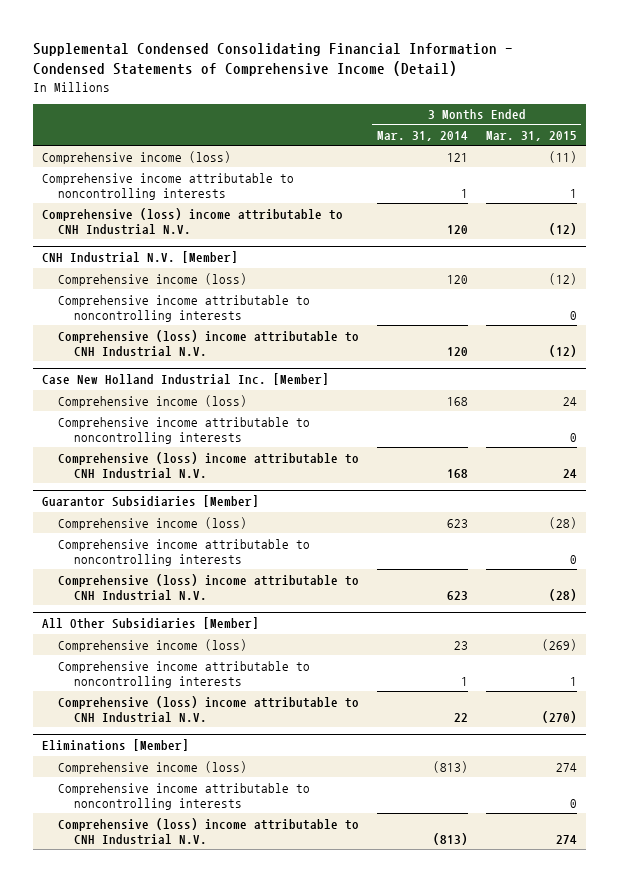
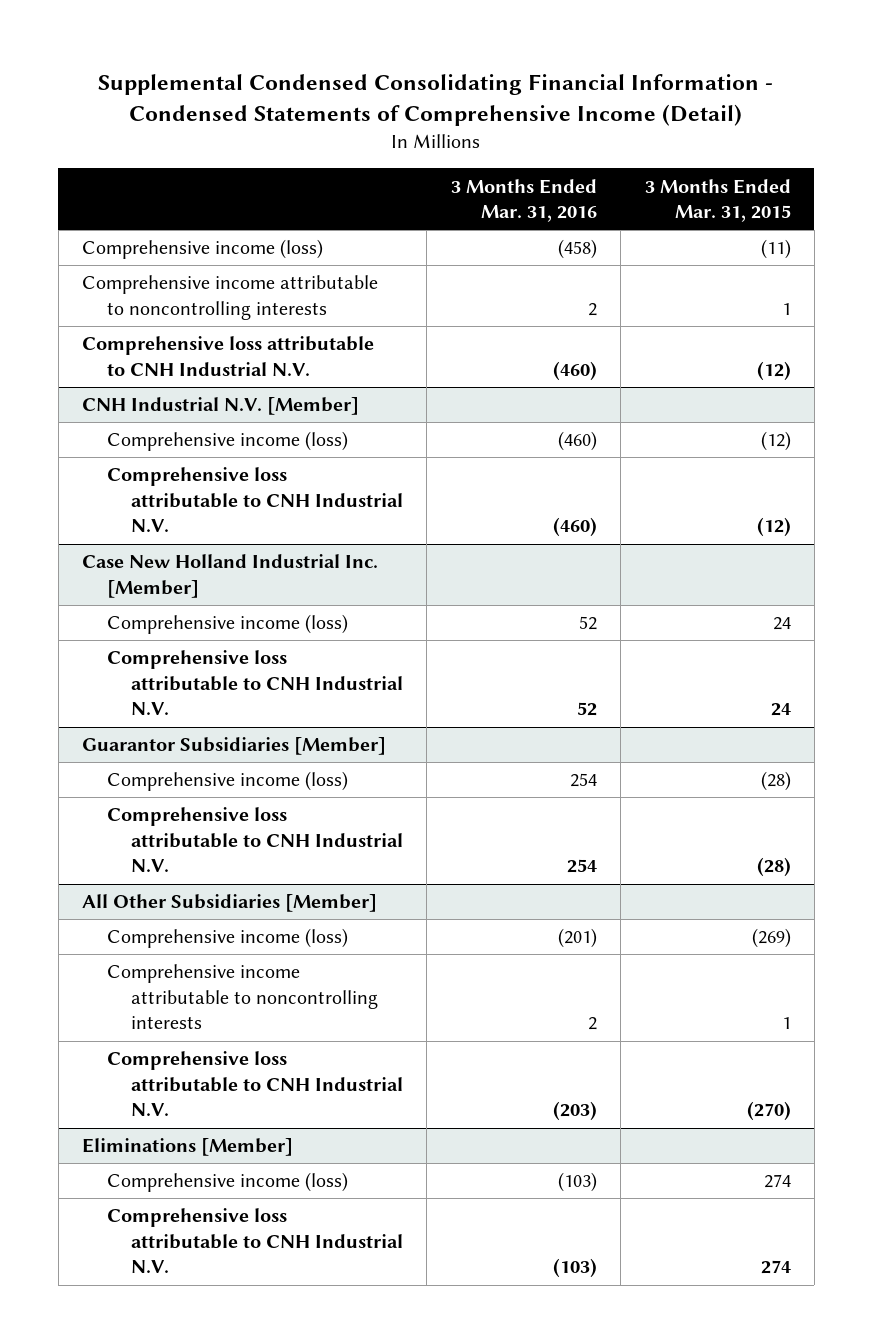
[376,130,468,141] Mar. 31, 2014 -> none
none -> [450,178,597,223] 3 Months Ended Mar. 31, 2016
[41,207,343,236] Comprehensive (loss) income attributable to CNH Industrial N.V. -> [82,336,375,376] Comprehensive loss attributable to CNH Industrial N.V.
[58,294,311,323] Comprehensive income attributable to noncontrolling interests -> none
[58,329,360,358] Comprehensive (loss) income attributable to CNH Industrial N.V. -> [106,467,404,533] Comprehensive loss attributable to CNH Industrial N.V.
[58,416,311,445] Comprehensive income attributable to noncontrolling interests -> none
[58,451,360,480] Comprehensive (loss) income attributable to CNH Industrial N.V. -> [106,650,404,716] Comprehensive loss attributable to CNH Industrial N.V.
[58,538,311,567] Comprehensive income attributable to noncontrolling interests -> none
[58,573,360,602] Comprehensive (loss) income attributable to CNH Industrial N.V. -> [106,807,404,873] Comprehensive loss attributable to CNH Industrial N.V.
[58,695,360,724] Comprehensive (loss) income attributable to CNH Industrial N.V. -> [106,1051,404,1117] Comprehensive loss attributable to CNH Industrial N.V.
[58,782,311,811] Comprehensive income attributable to noncontrolling interests -> none
[58,817,360,846] Comprehensive (loss) income attributable to CNH Industrial N.V. -> [106,1208,404,1274] Comprehensive loss attributable to CNH Industrial N.V.

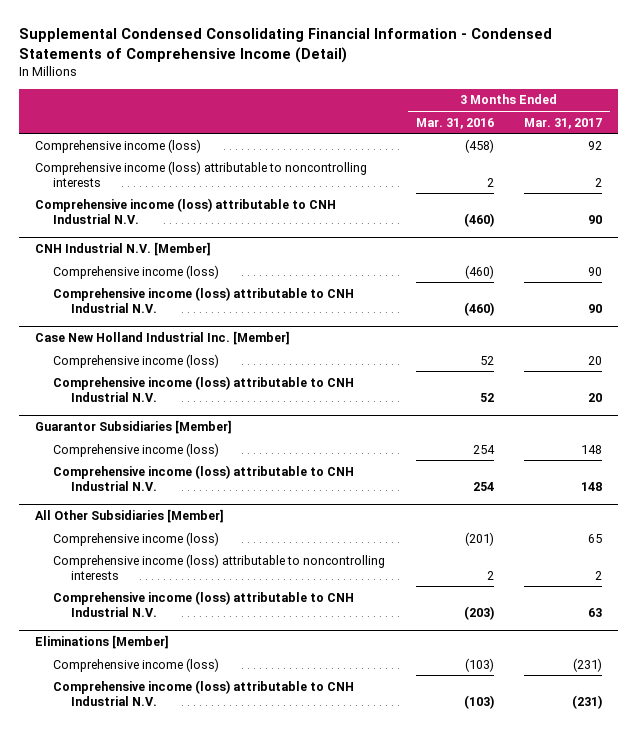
[644,178,791,223] 3 Months Ended Mar. 31, 2015 -> none
none -> [524,117,603,129] Mar. 31, 2017
[82,275,379,320] Comprehensive income attributable to noncontrolling interests -> [34,160,367,187] Comprehensive income (loss) attributable to noncontrolling interests
[82,336,375,376] Comprehensive loss attributable to CNH Industrial N.V. -> [34,197,336,224] Comprehensive income (loss) attributable to CNH Industrial N.V.
[106,467,404,533] Comprehensive loss attributable to CNH Industrial N.V. -> [52,286,354,313] Comprehensive income (loss) attributable to CNH Industrial N.V.
[106,650,404,716] Comprehensive loss attributable to CNH Industrial N.V. -> [52,375,354,402] Comprehensive income (loss) attributable to CNH Industrial N.V.
[106,807,404,873] Comprehensive loss attributable to CNH Industrial N.V. -> [52,464,354,491] Comprehensive income (loss) attributable to CNH Industrial N.V.
[106,964,379,1030] Comprehensive income attributable to noncontrolling interests -> [52,553,385,580] Comprehensive income (loss) attributable to noncontrolling interests
[106,1051,404,1117] Comprehensive loss attributable to CNH Industrial N.V. -> [52,590,354,617] Comprehensive income (loss) attributable to CNH Industrial N.V.
[106,1208,404,1274] Comprehensive loss attributable to CNH Industrial N.V. -> [52,679,354,706] Comprehensive income (loss) attributable to CNH Industrial N.V.

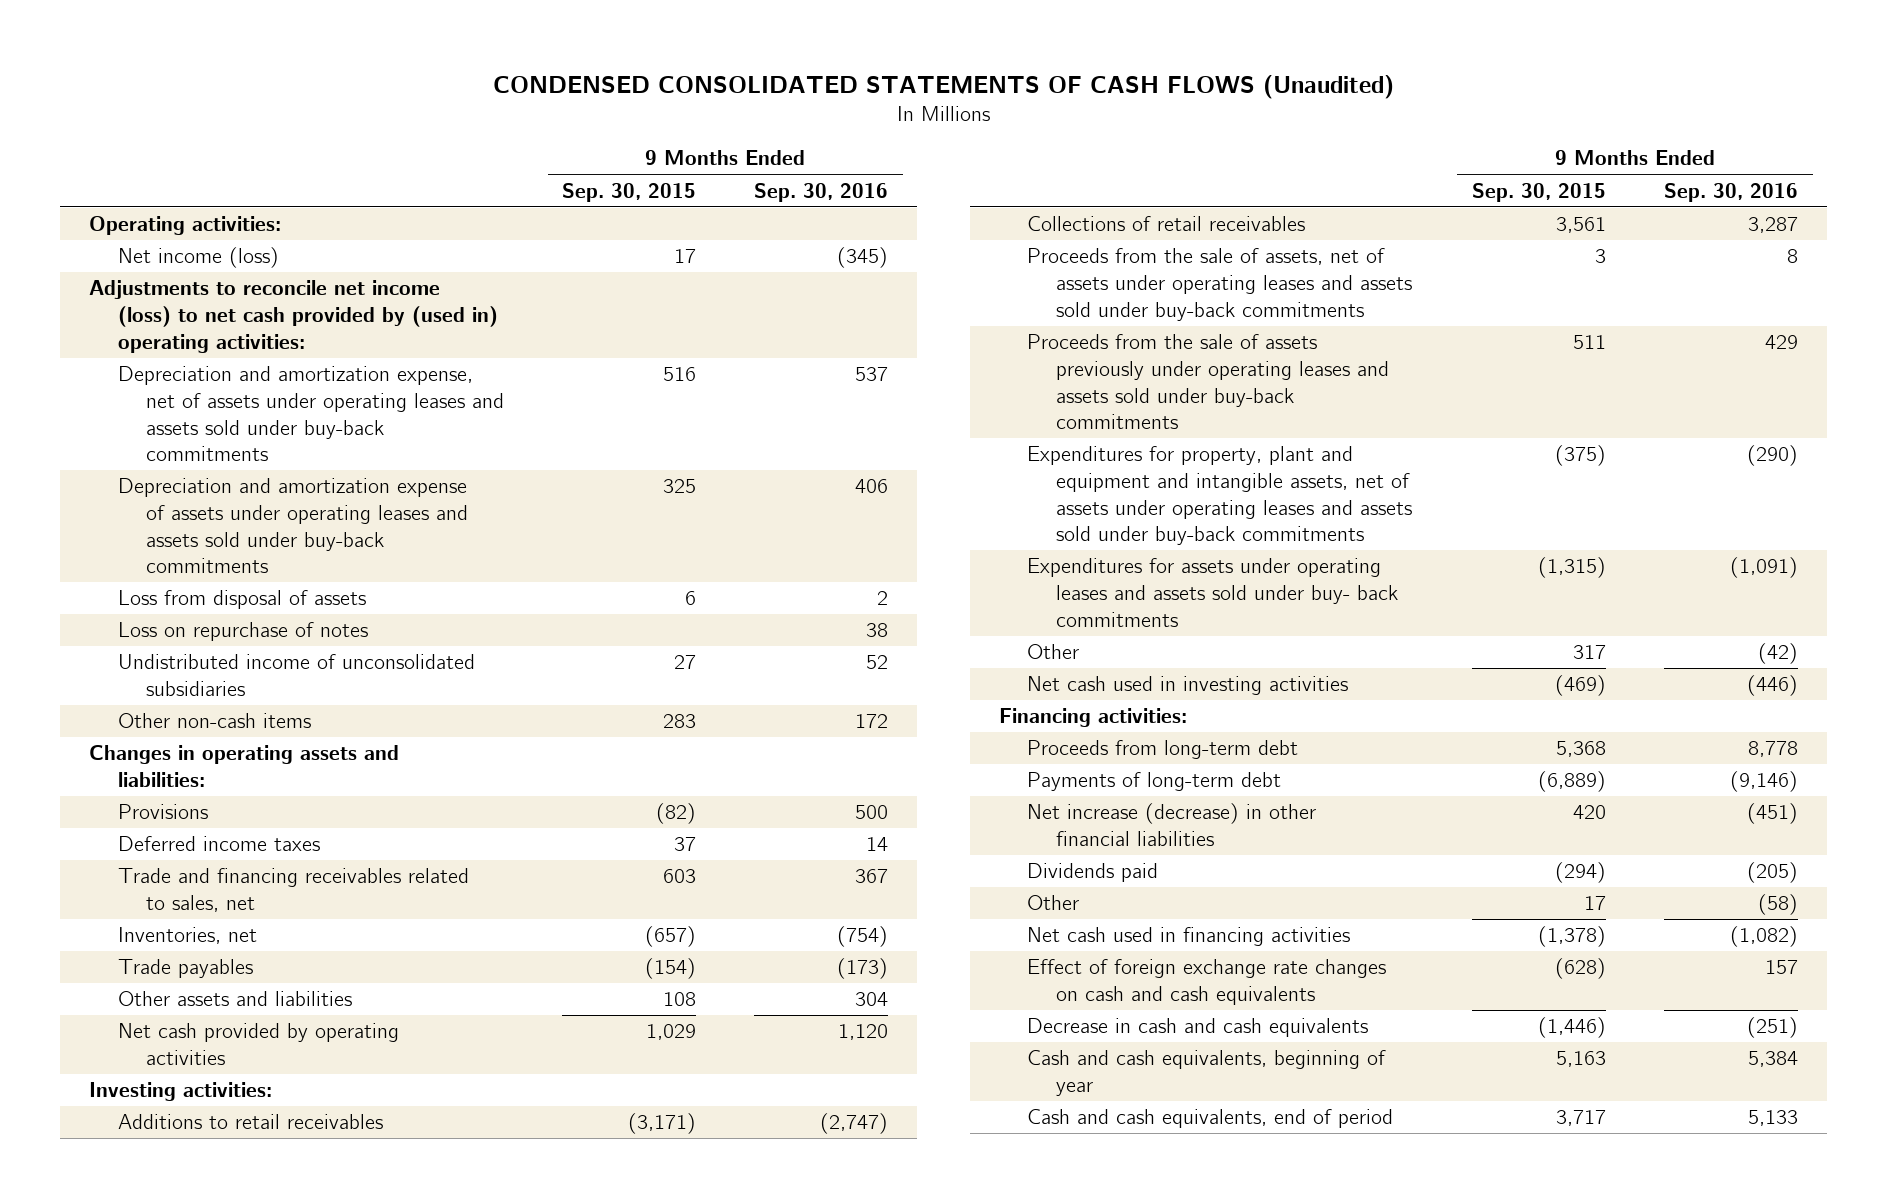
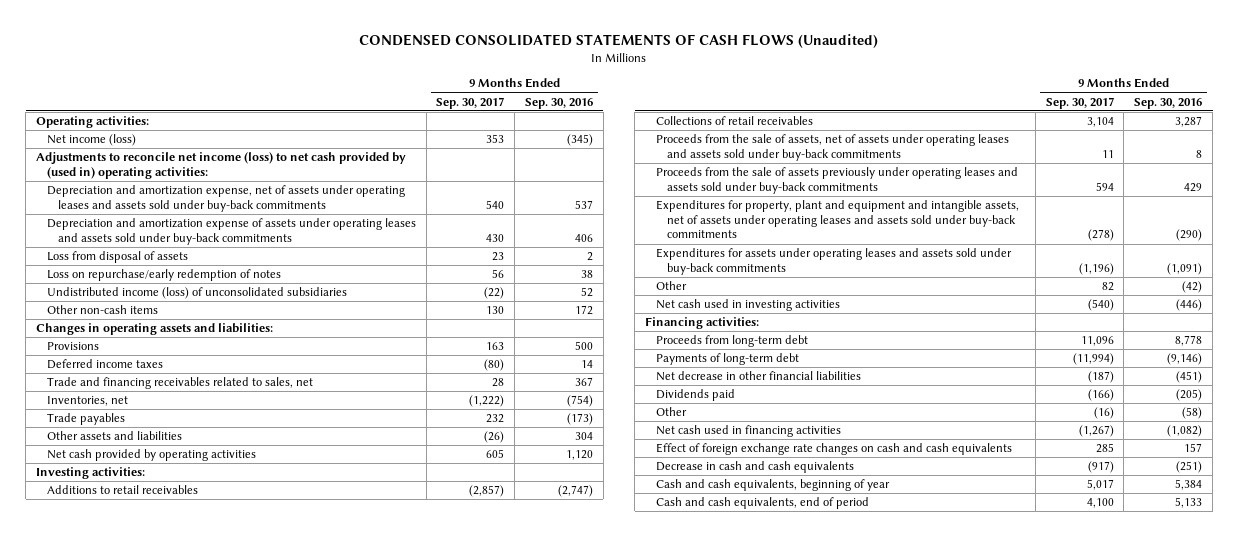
[562,182,697,202] Sep. 30, 2015 -> none
none -> [436,96,505,109] Sep. 30, 2017
[117,622,368,642] Loss on repurchase of notes -> [46,269,281,282] Loss on repurchase/early redemption of notes
[117,654,475,697] Undistributed income of unconsolidated subsidiaries -> [46,287,347,300] Undistributed income (loss) of unconsolidated subsidiaries
[1027,558,1398,627] Expenditures for assets under operating leases and assets sold under buy- back commitments -> [655,248,1012,275] Expenditures for assets under operating leases and assets sold under buy-back commitments
[1027,803,1317,847] Net increase (decrease) in other financial liabilities -> [655,371,861,382] Net decrease in other financial liabilities

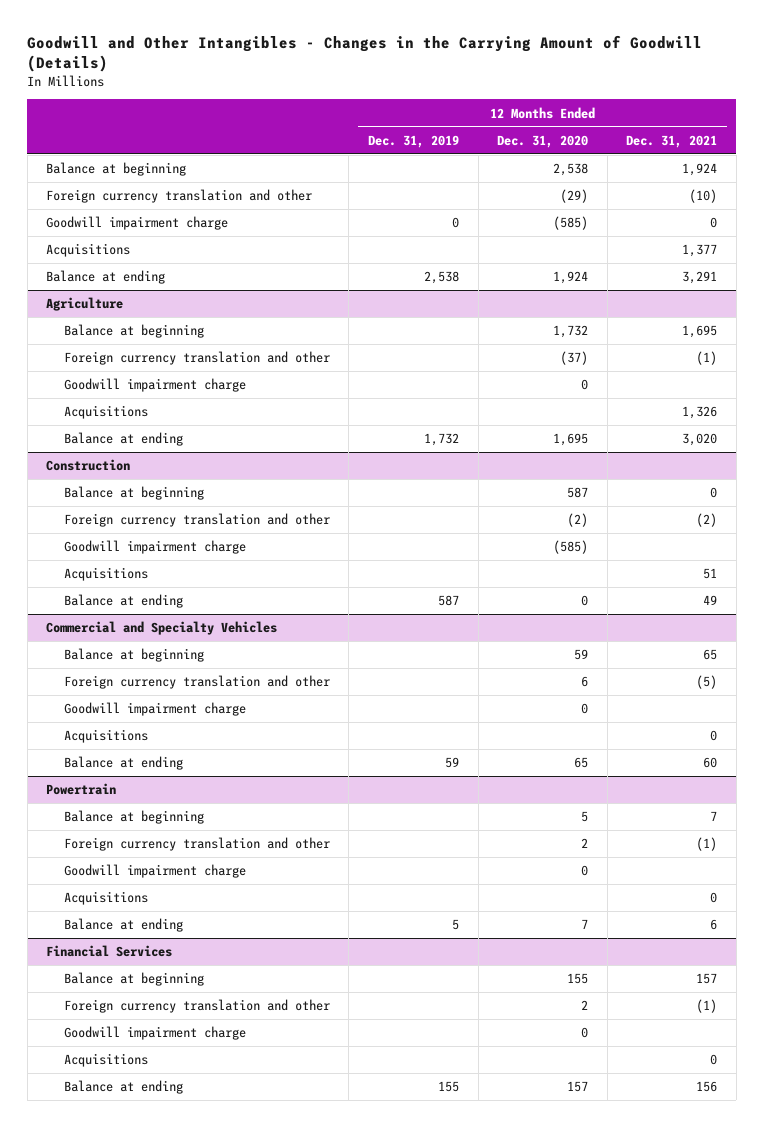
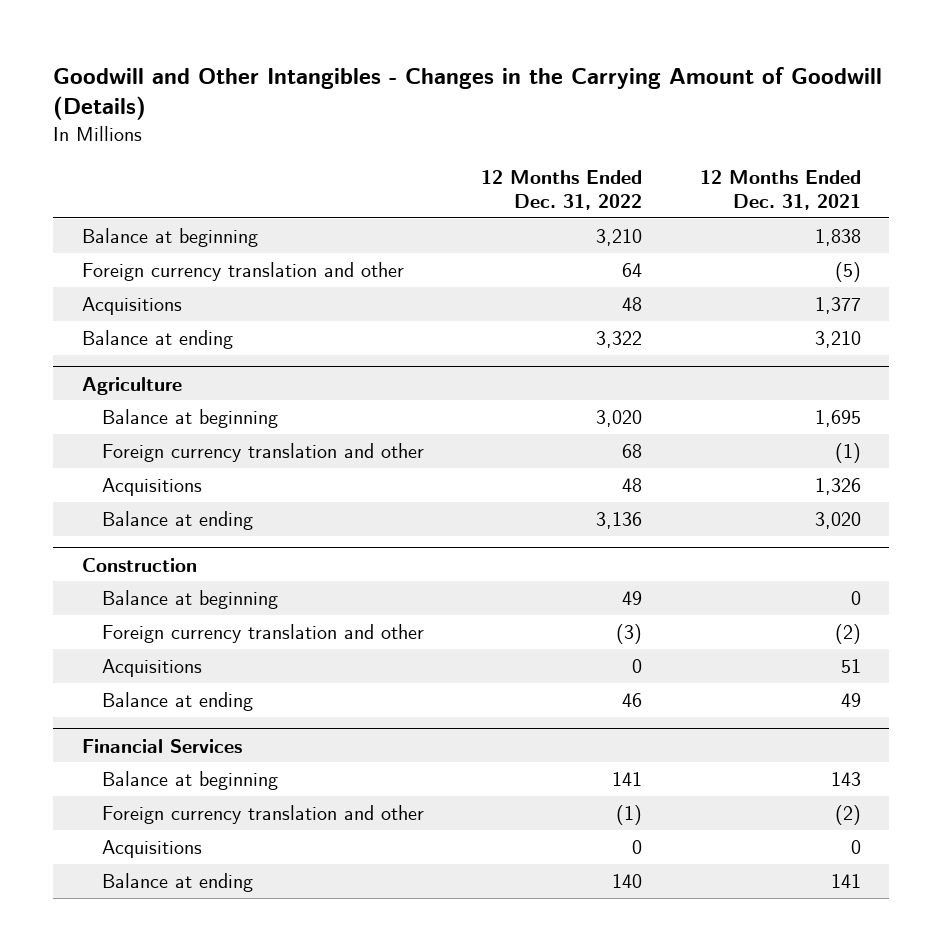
[368,134,460,148] Dec. 31, 2019 -> none
[497,134,589,148] Dec. 31, 2020 -> none
none -> [481,170,643,211] 12 Months Ended Dec. 31, 2022
[46,216,229,231] Goodwill impairment charge -> none
[682,163,718,177] 1,924 -> [814,228,861,246] 1,838
[689,189,718,204] (10) -> [834,261,861,282] (5)
[682,271,718,285] 3,291 -> [814,330,861,348] 3,210
[63,378,246,393] Goodwill impairment charge -> none
[63,540,246,555] Goodwill impairment charge -> none
[46,621,278,636] Commercial and Specialty Vehicles -> none
[63,648,204,663] Balance at beginning -> none
[63,675,330,690] Foreign currency translation and other -> none
[63,702,246,717] Goodwill impairment charge -> none
[63,729,148,744] Acquisitions -> none
[63,756,183,771] Balance at ending -> none
[46,783,117,796] Powertrain -> none
[63,810,204,825] Balance at beginning -> none
[63,837,330,852] Foreign currency translation and other -> none
[63,864,246,879] Goodwill impairment charge -> none
[63,891,148,906] Acquisitions -> none
[63,918,183,933] Balance at ending -> none
[63,1026,246,1041] Goodwill impairment charge -> none
[696,973,718,985] 157 -> [830,771,861,786] 143
[696,999,718,1014] (1) -> [834,804,861,825] (2)
[696,1081,718,1093] 156 -> [830,873,861,888] 141

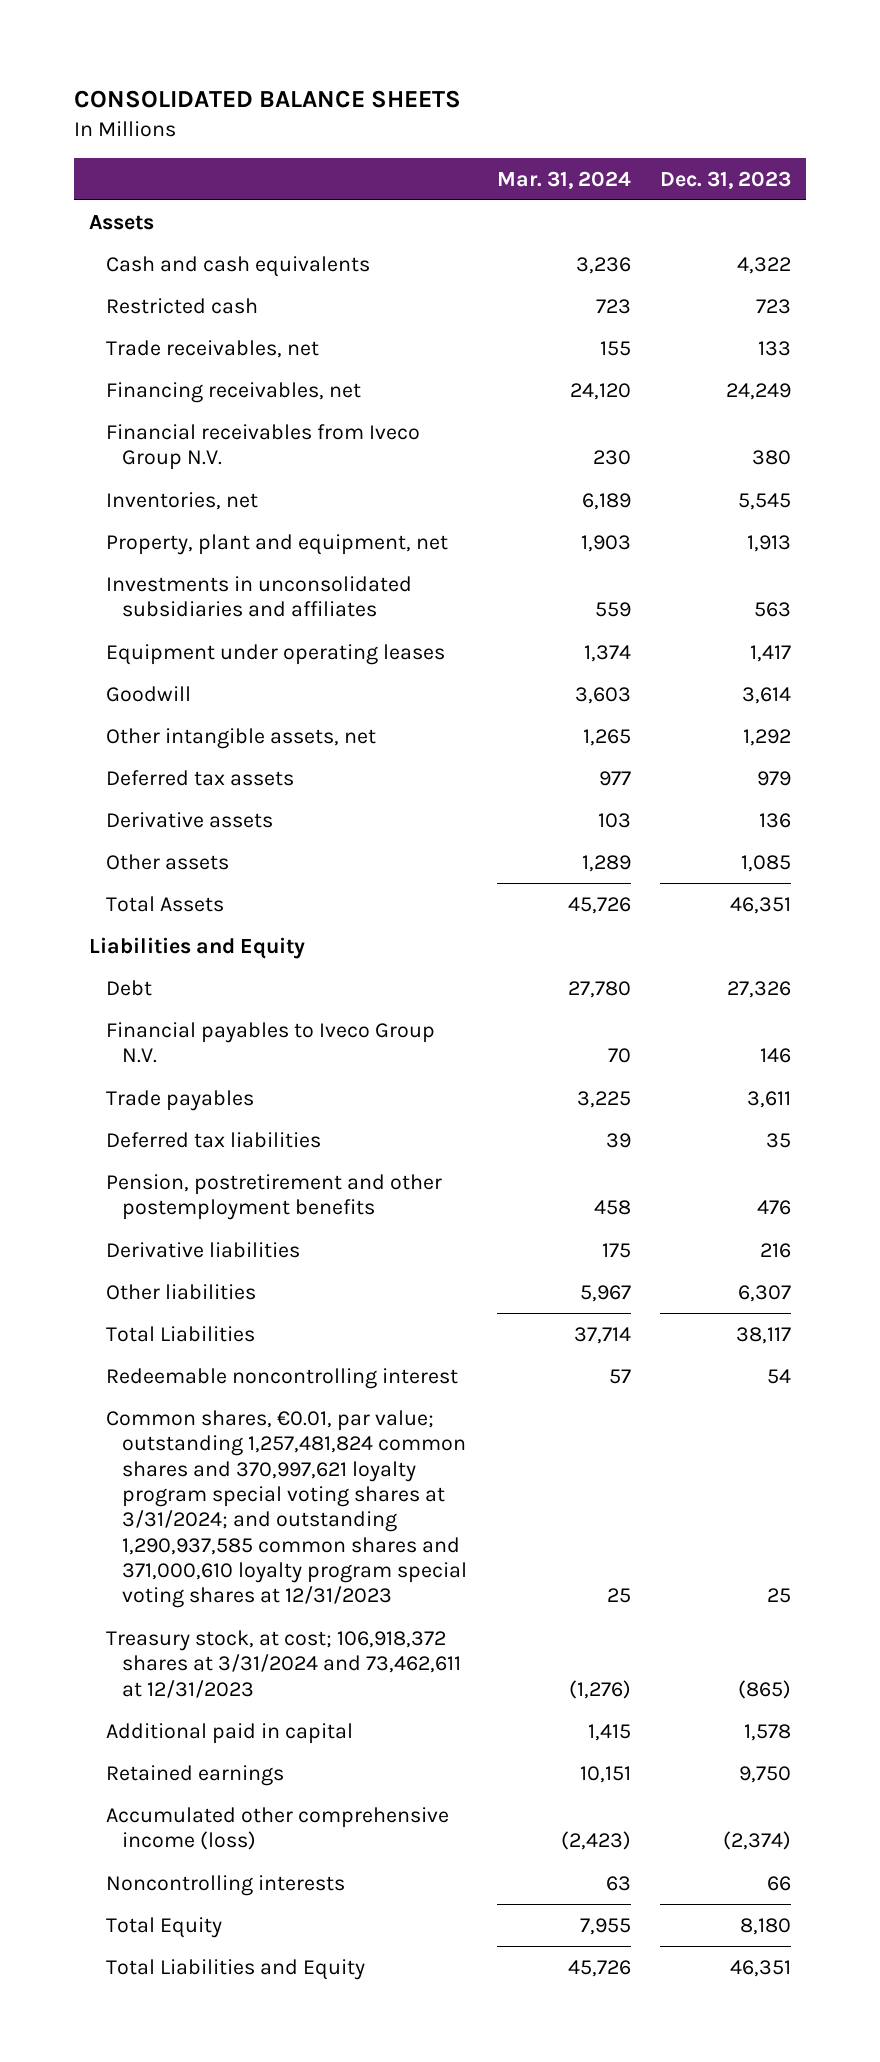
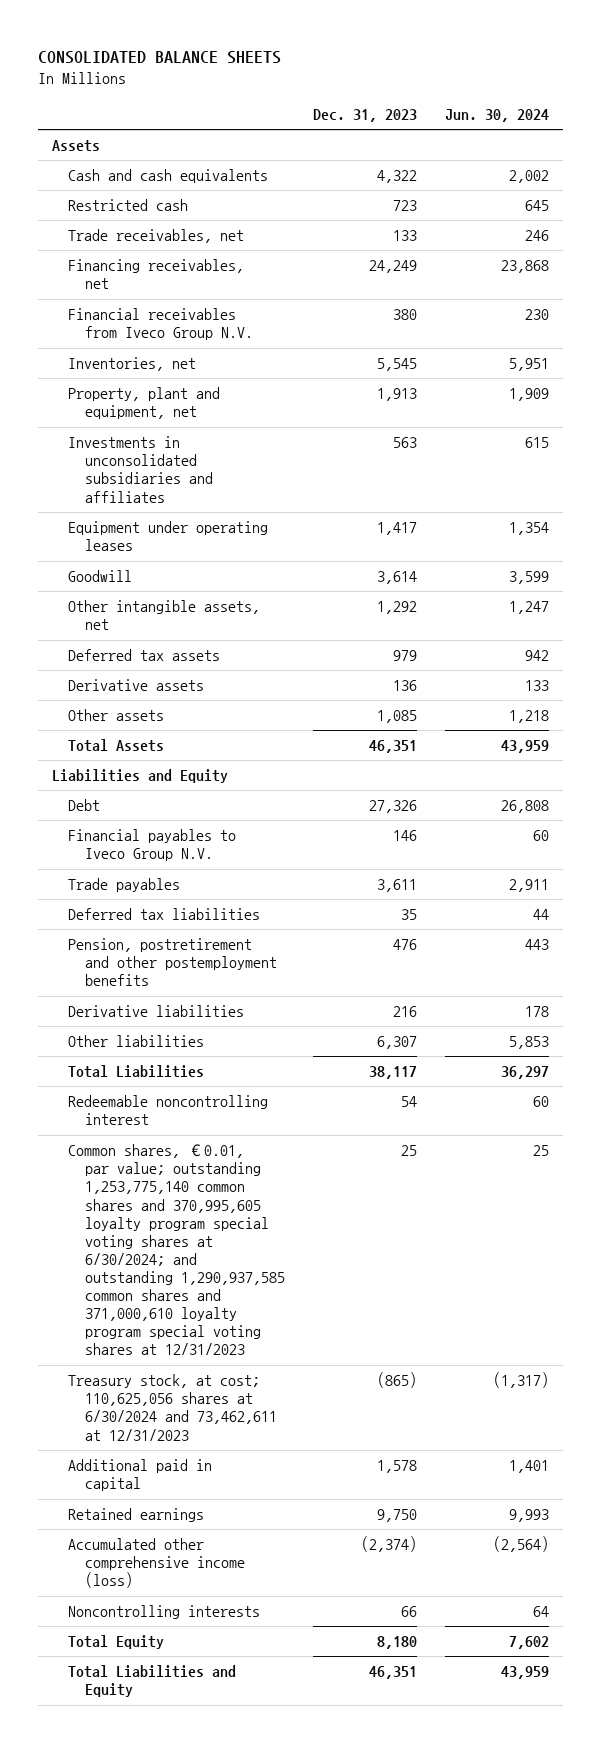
[496,170,631,189] Mar. 31, 2024 -> none
none -> [444,108,549,122] Jun. 30, 2024
[105,1409,468,1609] Common shares, €0.01, par value; outstanding 1,257,481,824 common shares and 370,997,621 loyalty program special voting shares at 3/31/2024; and outstanding 1,290,937,585 common shares and 371,000,610 loyalty program special voting shares at 12/31/2023 -> [68,1144,285,1356] Common shares, €0.01, par value; outstanding 1,253,775,140 common shares and 370,995,605 loyalty program special voting shares at 6/30/2024; and outstanding 1,290,937,585 common shares and 371,000,610 loyalty program special voting shares at 12/31/2023
[105,1629,462,1698] Treasury stock, at cost; 106,918,372 shares at 3/31/2024 and 73,462,611 at 12/31/2023 -> [68,1374,277,1441] Treasury stock, at cost; 110,625,056 shares at 6/30/2024 and 73,462,611 at 12/31/2023

